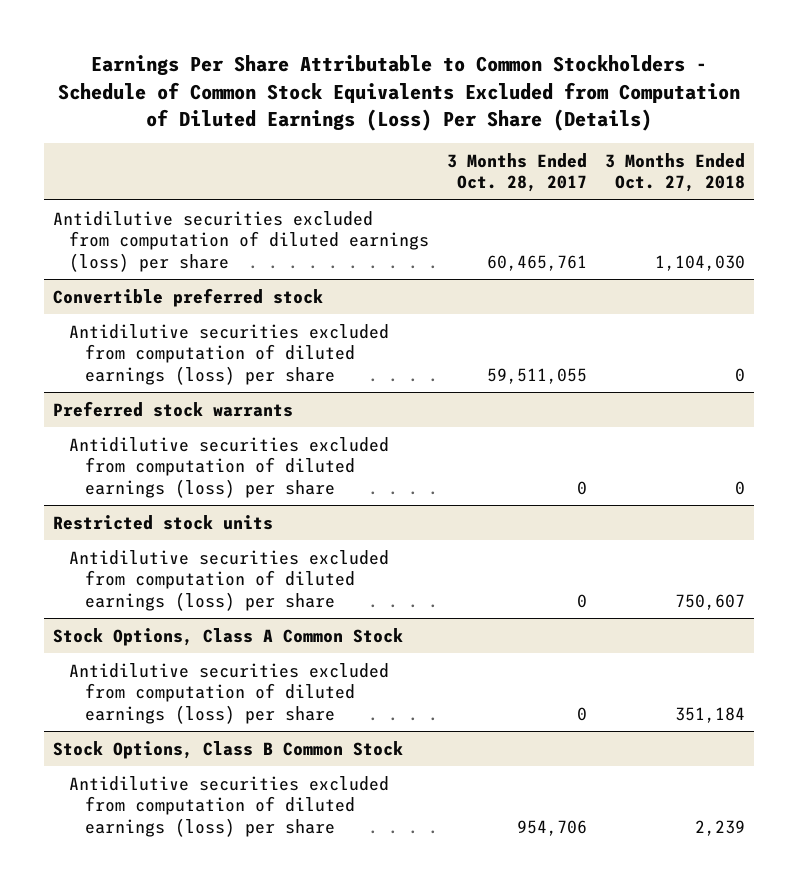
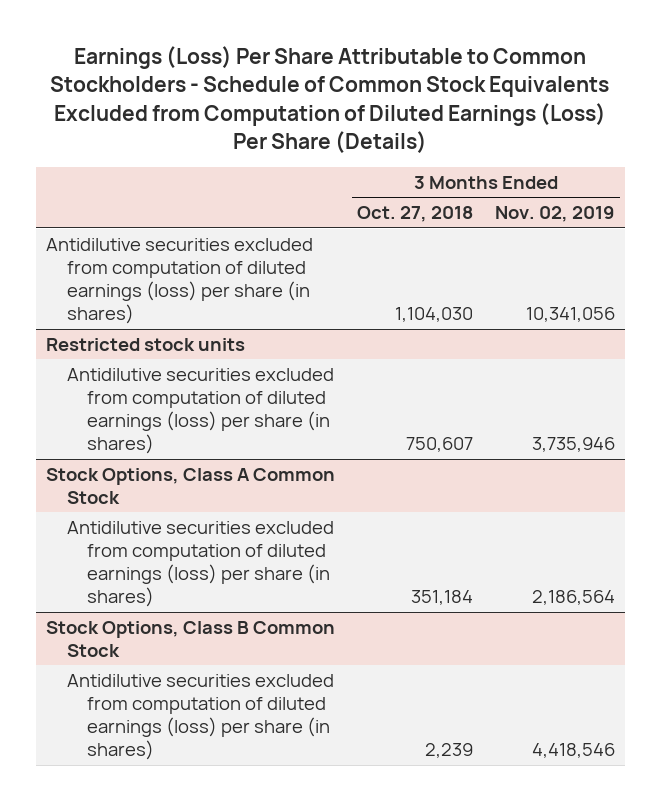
[57,55,740,131] Earnings Per Share Attributable to Common Stockholders - Schedule of Common Stock Equivalents Excluded from Computation of Diluted Earnings (Loss) Per Share (Details) -> [50,45,610,154] Earnings (Loss) Per Share Attributable to Common Stockholders - Schedule of Common Stock Equivalents Excluded from Computation of Diluted Earnings (Loss) Per Share (Details)
[446,152,587,193] 3 Months Ended Oct. 28, 2017 -> none
none -> [494,206,615,223] Nov. 02, 2019
[53,287,324,307] Convertible preferred stock -> none
[69,323,390,385] Antidilutive securities excluded from computation of diluted earnings (loss) per share -> none
[53,400,294,417] Preferred stock warrants -> none
[69,436,390,498] Antidilutive securities excluded from computation of diluted earnings (loss) per share -> none
[53,210,430,272] Antidilutive securities excluded from computation of diluted earnings (loss) per share -> [46,237,314,325] Antidilutive securities excluded from computation of diluted earnings (loss) per share (in shares)
[69,549,390,611] Antidilutive securities excluded from computation of diluted earnings (loss) per share -> [66,367,334,455] Antidilutive securities excluded from computation of diluted earnings (loss) per share (in shares)
[69,662,390,724] Antidilutive securities excluded from computation of diluted earnings (loss) per share -> [66,520,334,608] Antidilutive securities excluded from computation of diluted earnings (loss) per share (in shares)
[69,775,390,837] Antidilutive securities excluded from computation of diluted earnings (loss) per share -> [66,673,334,761] Antidilutive securities excluded from computation of diluted earnings (loss) per share (in shares)

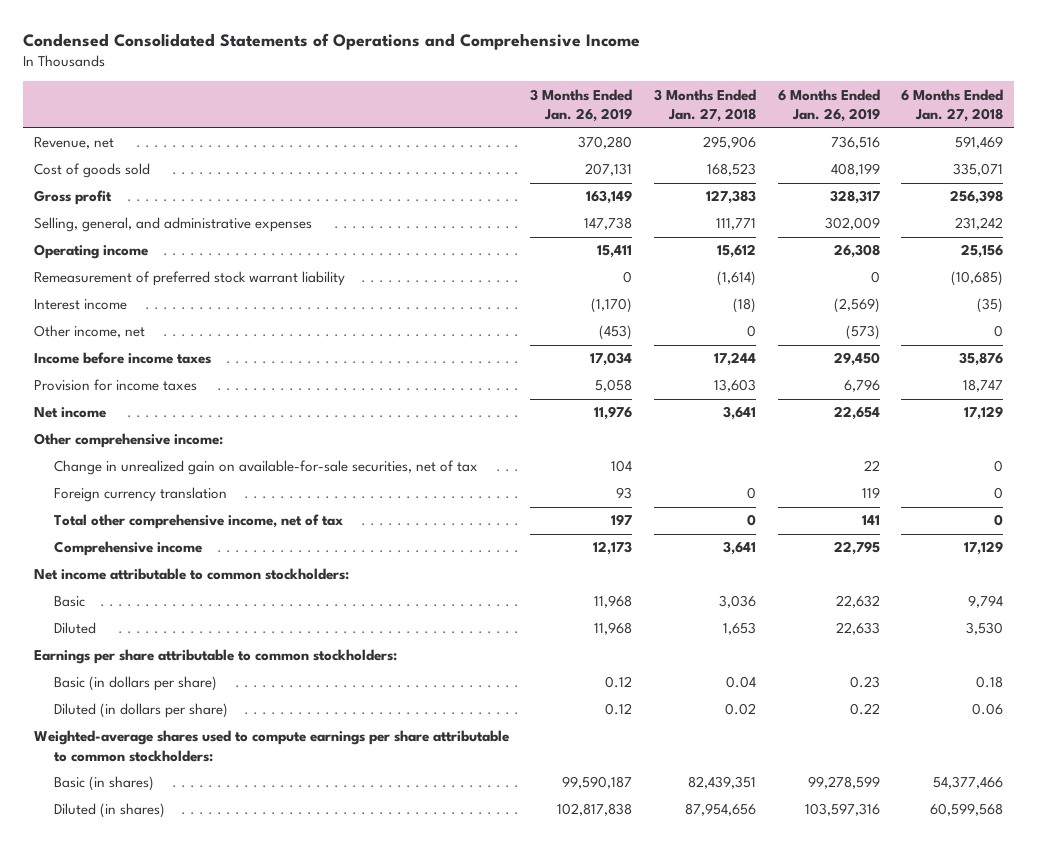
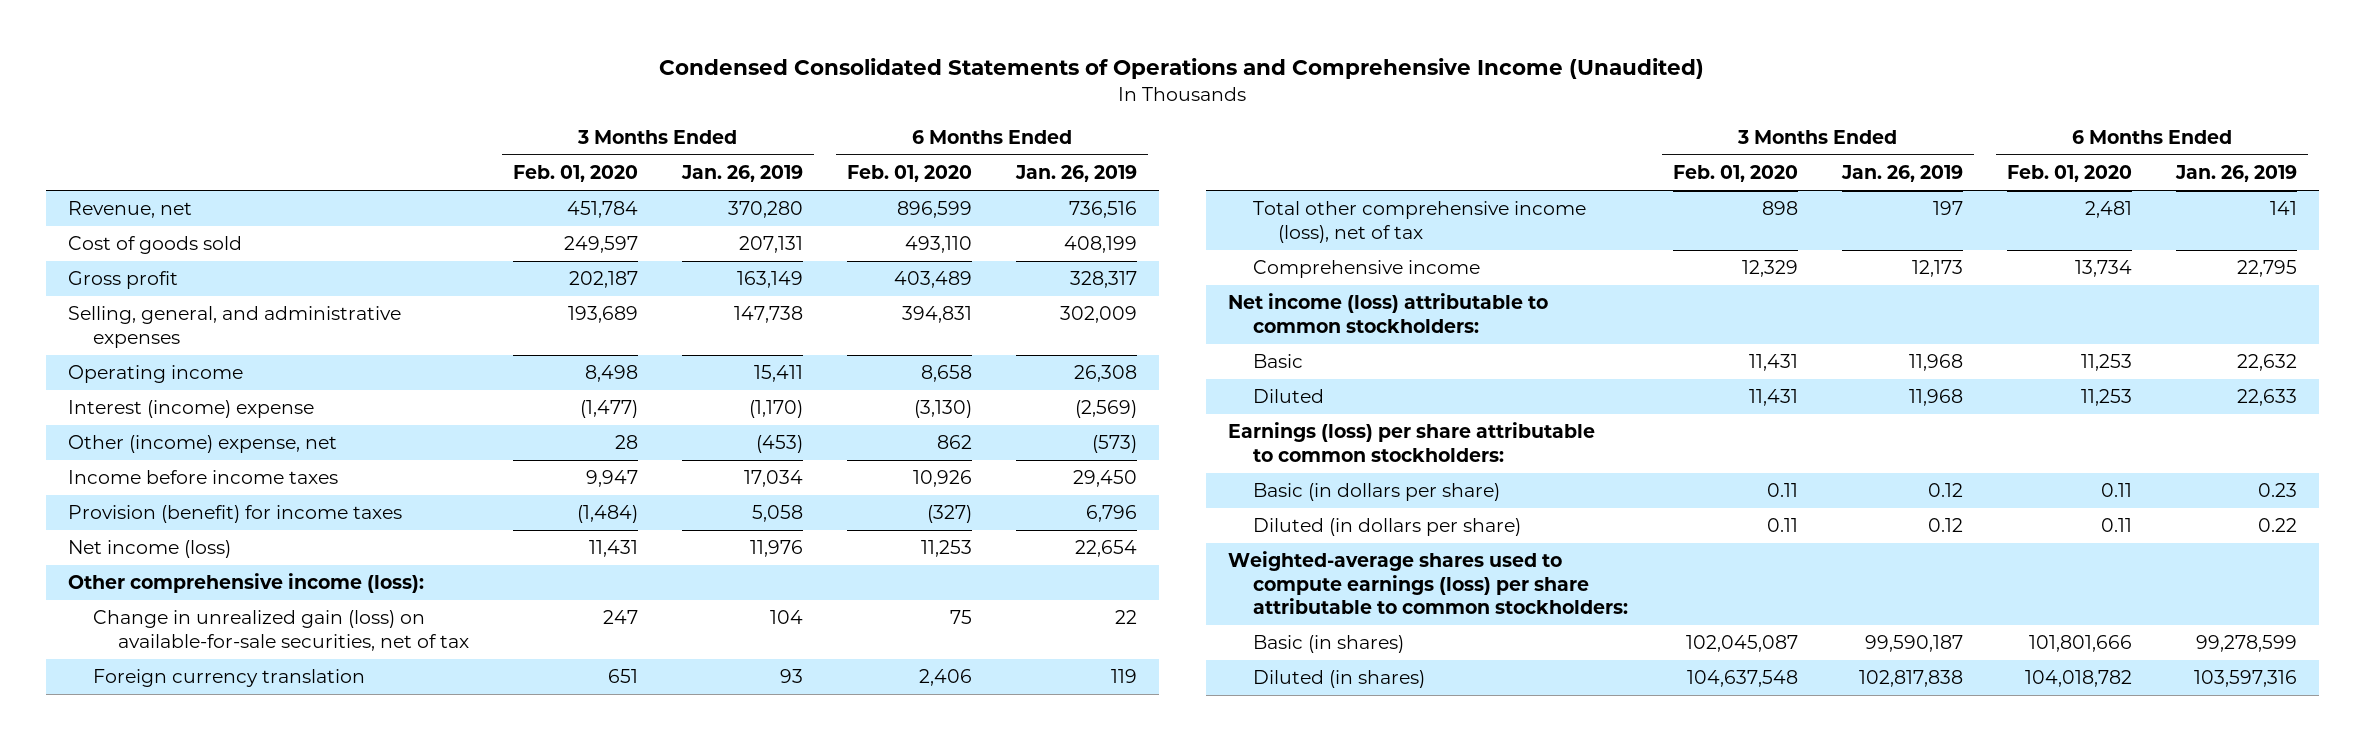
[22,33,640,51] Condensed Consolidated Statements of Operations and Comprehensive Income -> [659,58,1705,80] Condensed Consolidated Statements of Operations and Comprehensive Income (Unaudited)
[653,88,756,123] 3 Months Ended Jan. 27, 2018 -> none
[901,88,1004,123] 6 Months Ended Jan. 27, 2018 -> none
none -> [512,165,638,183] Feb. 01, 2020
none -> [846,165,972,183] Feb. 01, 2020
[33,271,345,287] Remeasurement of preferred stock warrant liability -> none
[33,299,127,311] Interest income -> [67,400,314,419] Interest (income) expense
[33,325,145,339] Other income, net -> [67,435,337,454] Other (income) expense, net
[33,379,197,392] Provision for income taxes -> [67,505,402,524] Provision (benefit) for income taxes
[33,407,106,419] Net income -> [67,540,231,559] Net income (loss)
[33,433,223,449] Other comprehensive income: -> [67,573,424,594] Other comprehensive income (loss):
[53,460,478,476] Change in unrealized gain on available-for-sale securities, net of tax -> [92,610,469,651] Change in unrealized gain (loss) on available-for-sale securities, net of tax
[53,514,343,530] Total other comprehensive income, net of tax -> [1252,201,1586,243] Total other comprehensive income (loss), net of tax
[33,568,349,581] Net income attributable to common stockholders: -> [1227,293,1548,333] Net income (loss) attributable to common stockholders:
[33,649,397,665] Earnings per share attributable to common stockholders: -> [1227,422,1595,462] Earnings (loss) per share attributable to common stockholders:
[33,730,509,762] Weighted-average shares used to compute earnings per share attributable to common stockholders: -> [1227,551,1628,615] Weighted-average shares used to compute earnings (loss) per share attributable to common stockholders:

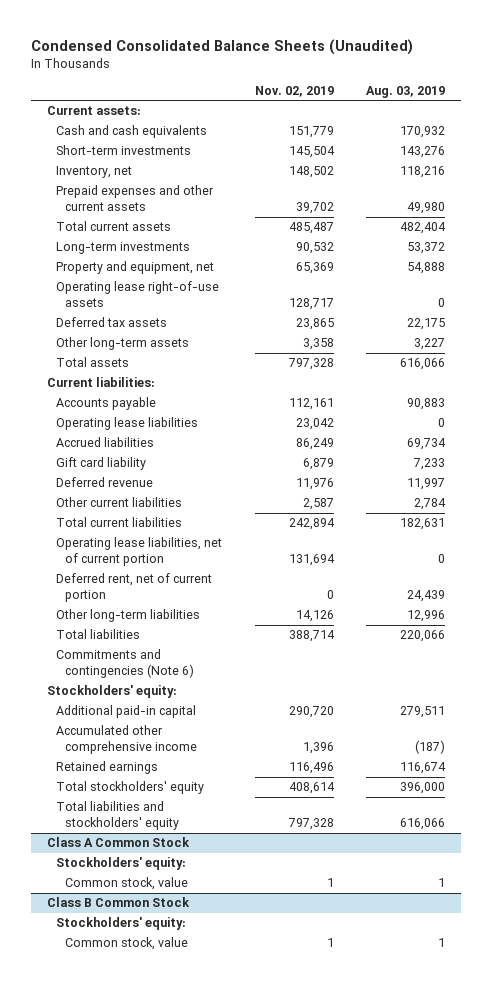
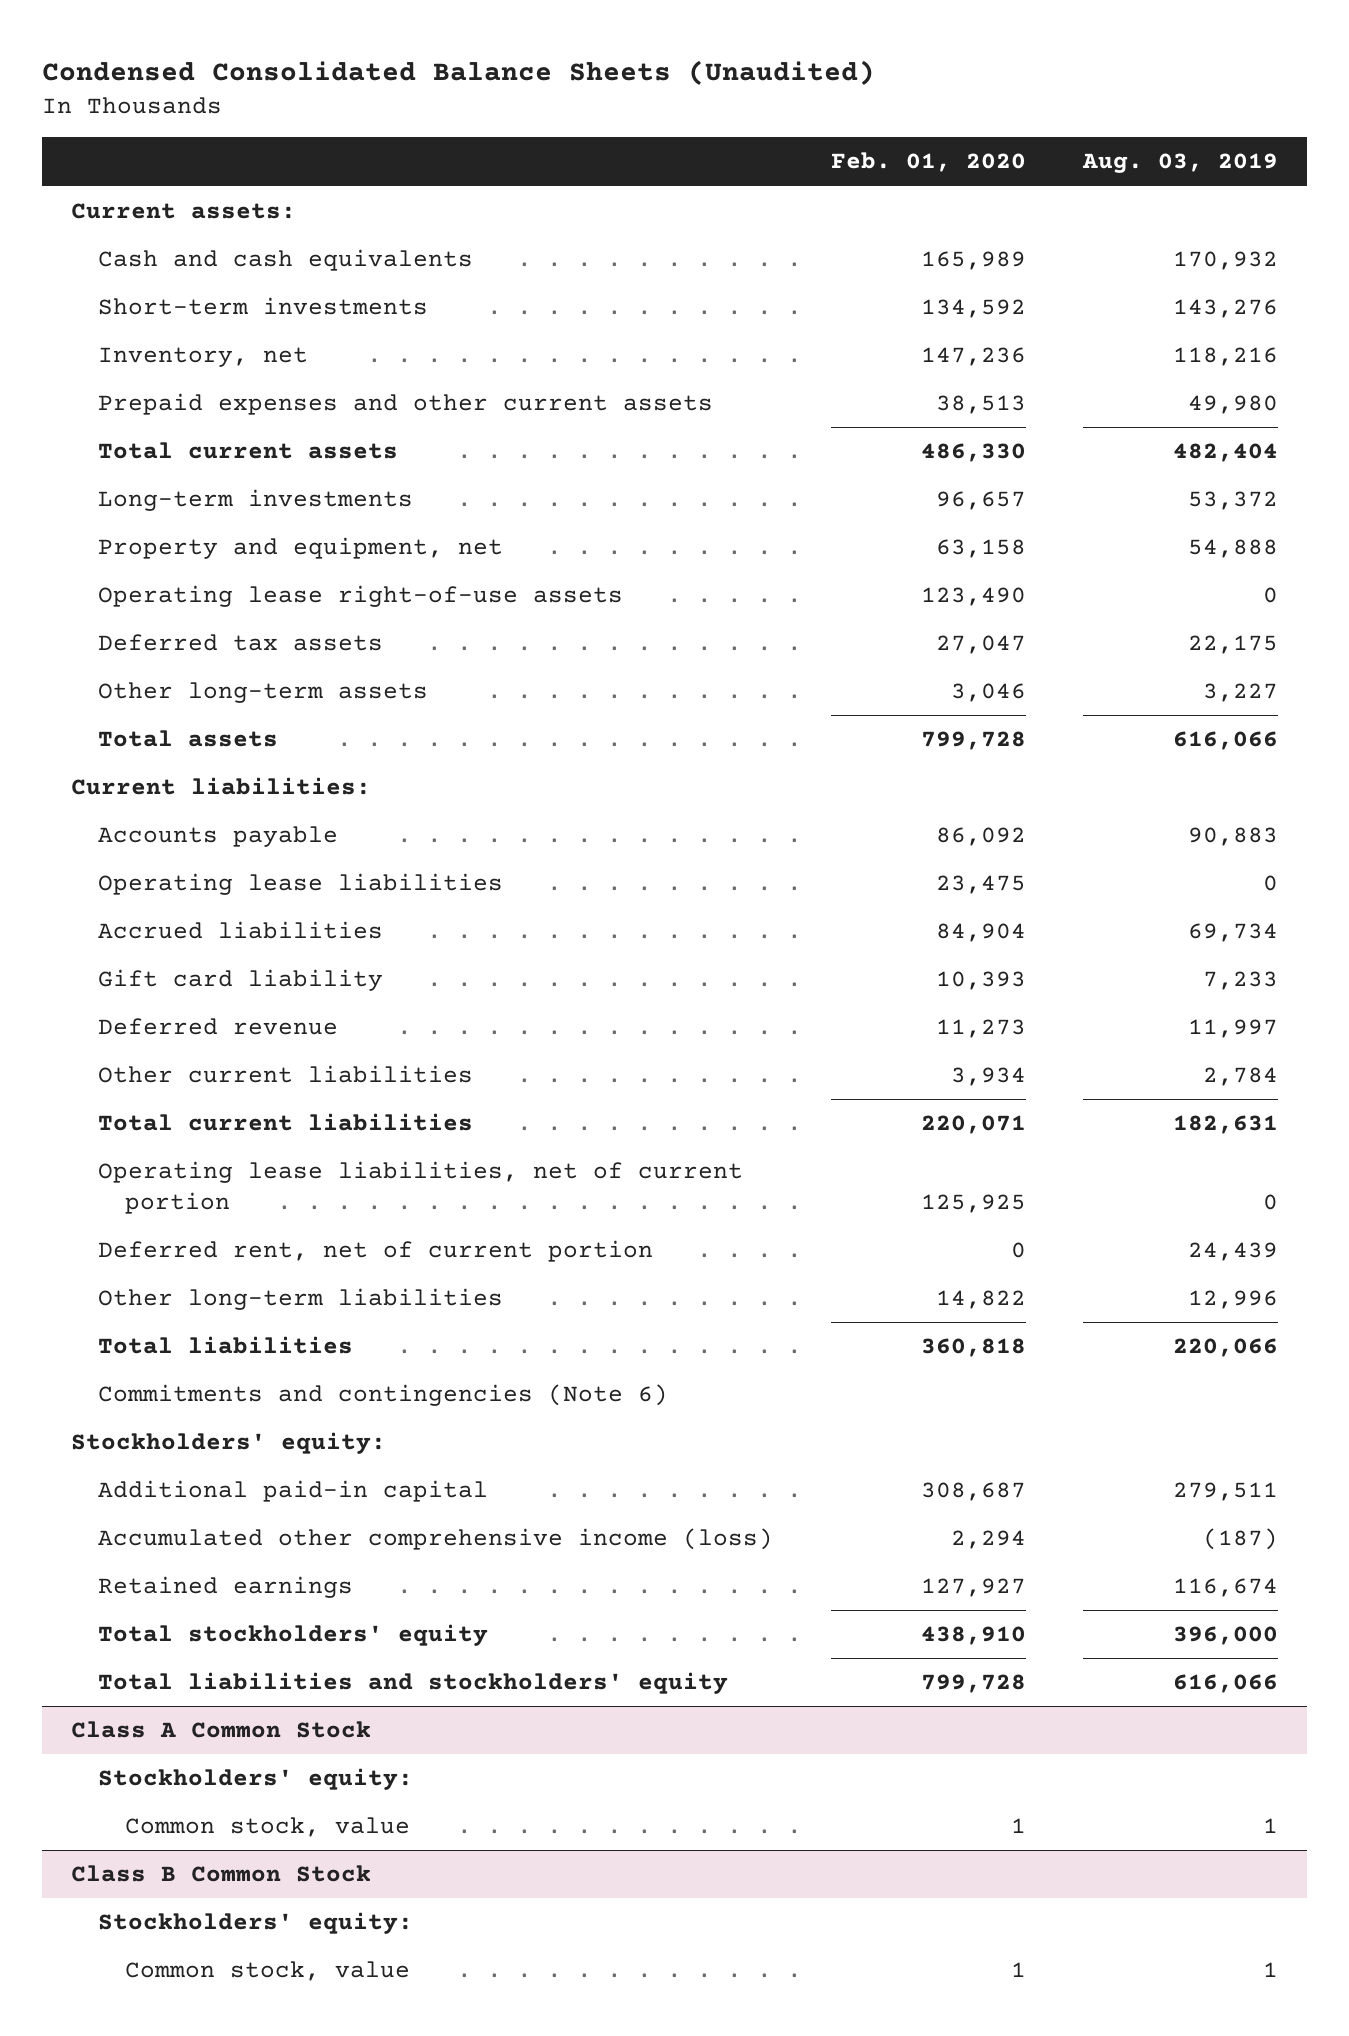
[254,85,334,97] Nov. 02, 2019 -> none
none -> [830,152,1026,173] Feb. 01, 2020
[56,725,198,755] Accumulated other comprehensive income -> [97,1528,773,1551] Accumulated other comprehensive income (loss)

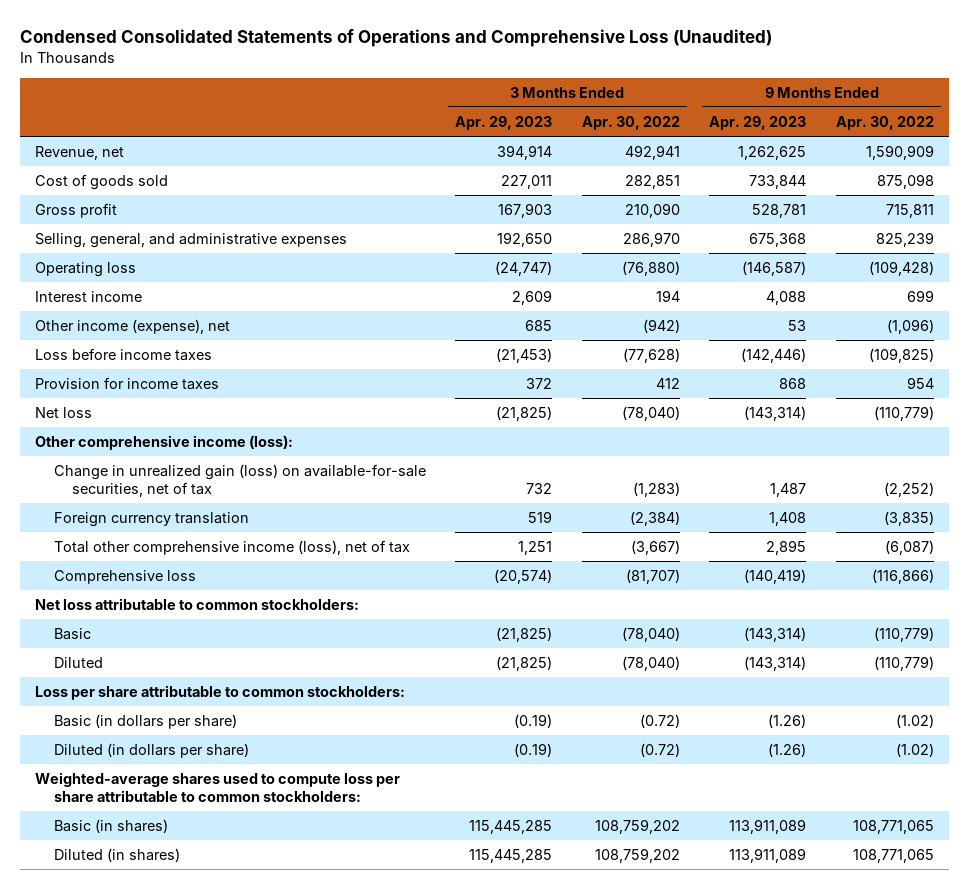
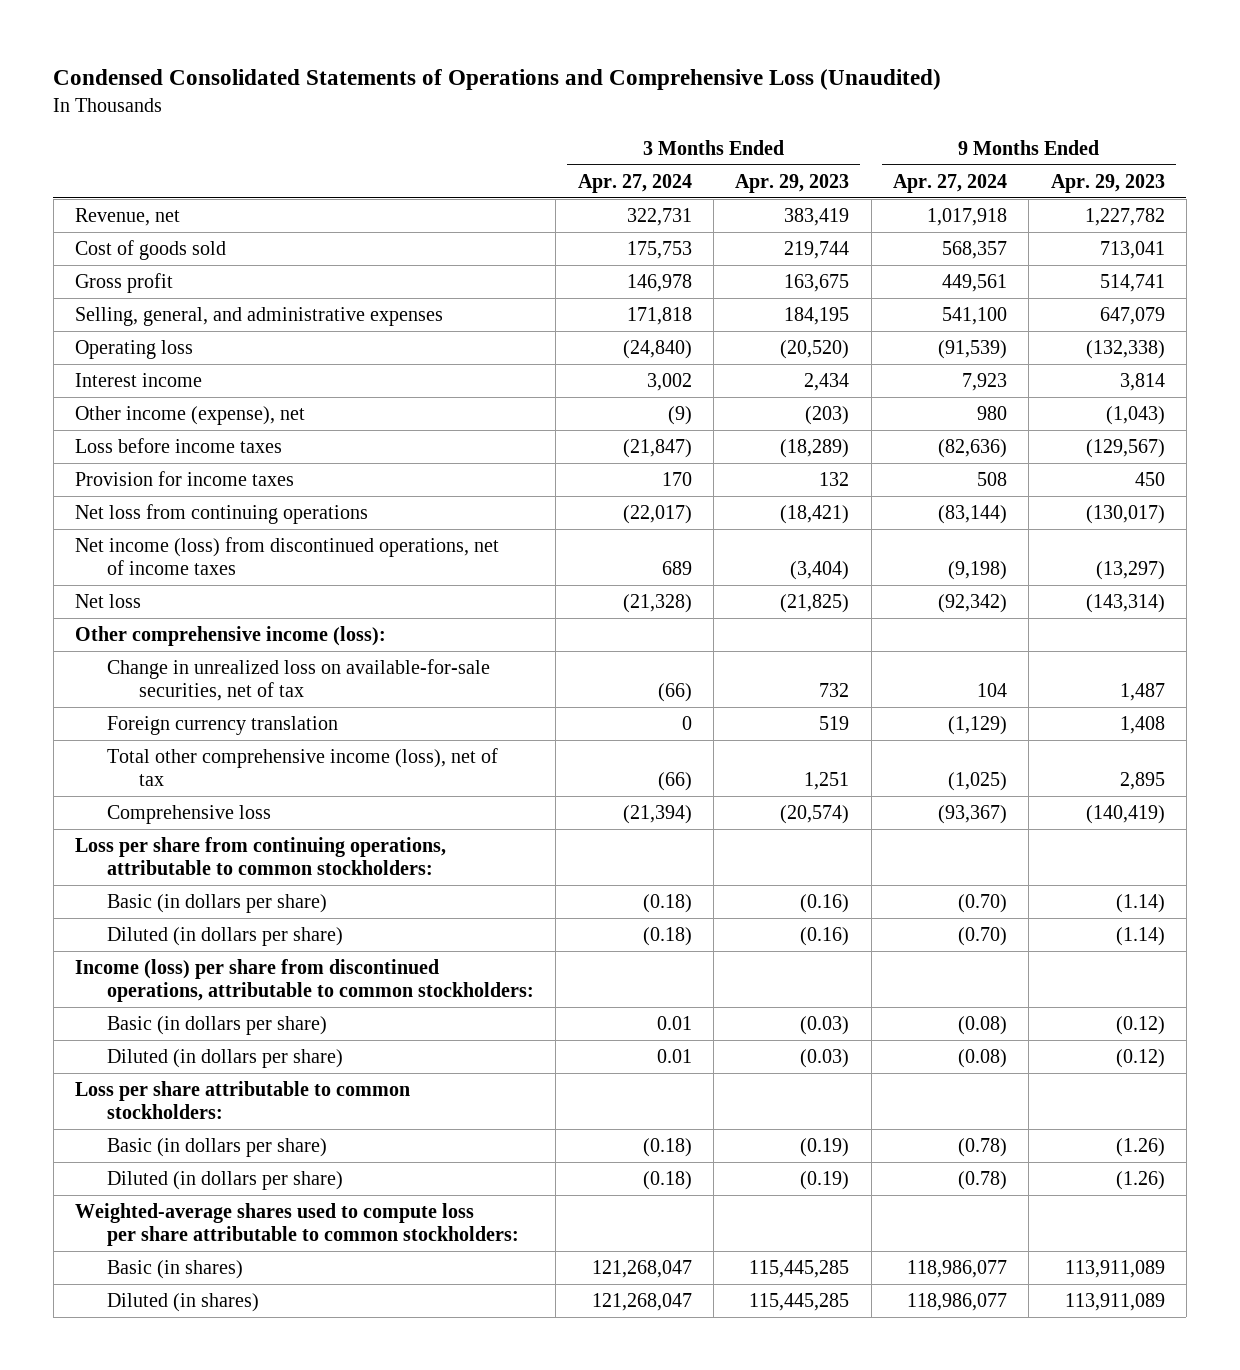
[581,115,680,130] Apr. 30, 2022 -> none
[835,115,934,130] Apr. 30, 2022 -> none
none -> [577,173,692,193] Apr. 27, 2024
none -> [893,173,1008,193] Apr. 27, 2024
[497,144,553,160] 394,914 -> [784,207,850,226] 383,419
[738,145,807,160] 1,262,625 -> [1084,207,1165,226] 1,227,782
[501,174,553,189] 227,011 -> [784,240,850,259] 219,744
[749,174,807,189] 733,844 -> [1099,240,1165,259] 713,041
[498,202,553,218] 167,903 -> [784,273,850,292] 163,675
[752,203,807,218] 528,781 -> [1099,273,1165,292] 514,741
[497,231,553,247] 192,650 -> [784,306,850,325] 184,195
[749,232,807,247] 675,368 -> [1099,306,1165,325] 647,079
[495,260,553,276] (24,747) -> [780,339,850,359] (20,520)
[742,260,807,276] (146,587) -> [1085,339,1165,359] (132,338)
[512,289,553,305] 2,609 -> [804,372,850,391] 2,434
[766,290,807,305] 4,088 -> [1119,372,1165,391] 3,814
[525,319,553,331] 685 -> [805,405,850,425] (203)
[788,319,807,331] 53 -> [1105,405,1165,425] (1,043)
[496,347,553,363] (21,453) -> [780,438,850,458] (18,289)
[741,347,807,363] (142,446) -> [1085,438,1165,458] (129,567)
[526,377,553,389] 372 -> [819,471,850,486] 132
[779,377,807,389] 868 -> [1134,471,1165,486] 450
none -> [75,503,369,524] Net loss from continuing operations
none -> [75,536,500,576] Net income (loss) from discontinued operations, net of income taxes
[53,463,426,497] Change in unrealized gain (loss) on available-for-sale securities, net of tax -> [107,658,491,702] Change in unrealized loss on available-for-sale securities, net of tax
[35,597,360,610] Net loss attributable to common stockholders: -> none
[53,627,91,640] Basic -> none
[53,656,103,668] Diluted -> none
none -> [75,836,447,876] Loss per share from continuing operations, attributable to common stockholders:
none -> [107,893,328,913] Basic (in dollars per share)
none -> [107,926,344,946] Diluted (in dollars per share)
none -> [75,958,535,1003] Income (loss) per share from discontinued operations, attributable to common stockholders:
none -> [107,1015,328,1035] Basic (in dollars per share)
none -> [107,1048,344,1068] Diluted (in dollars per share)

